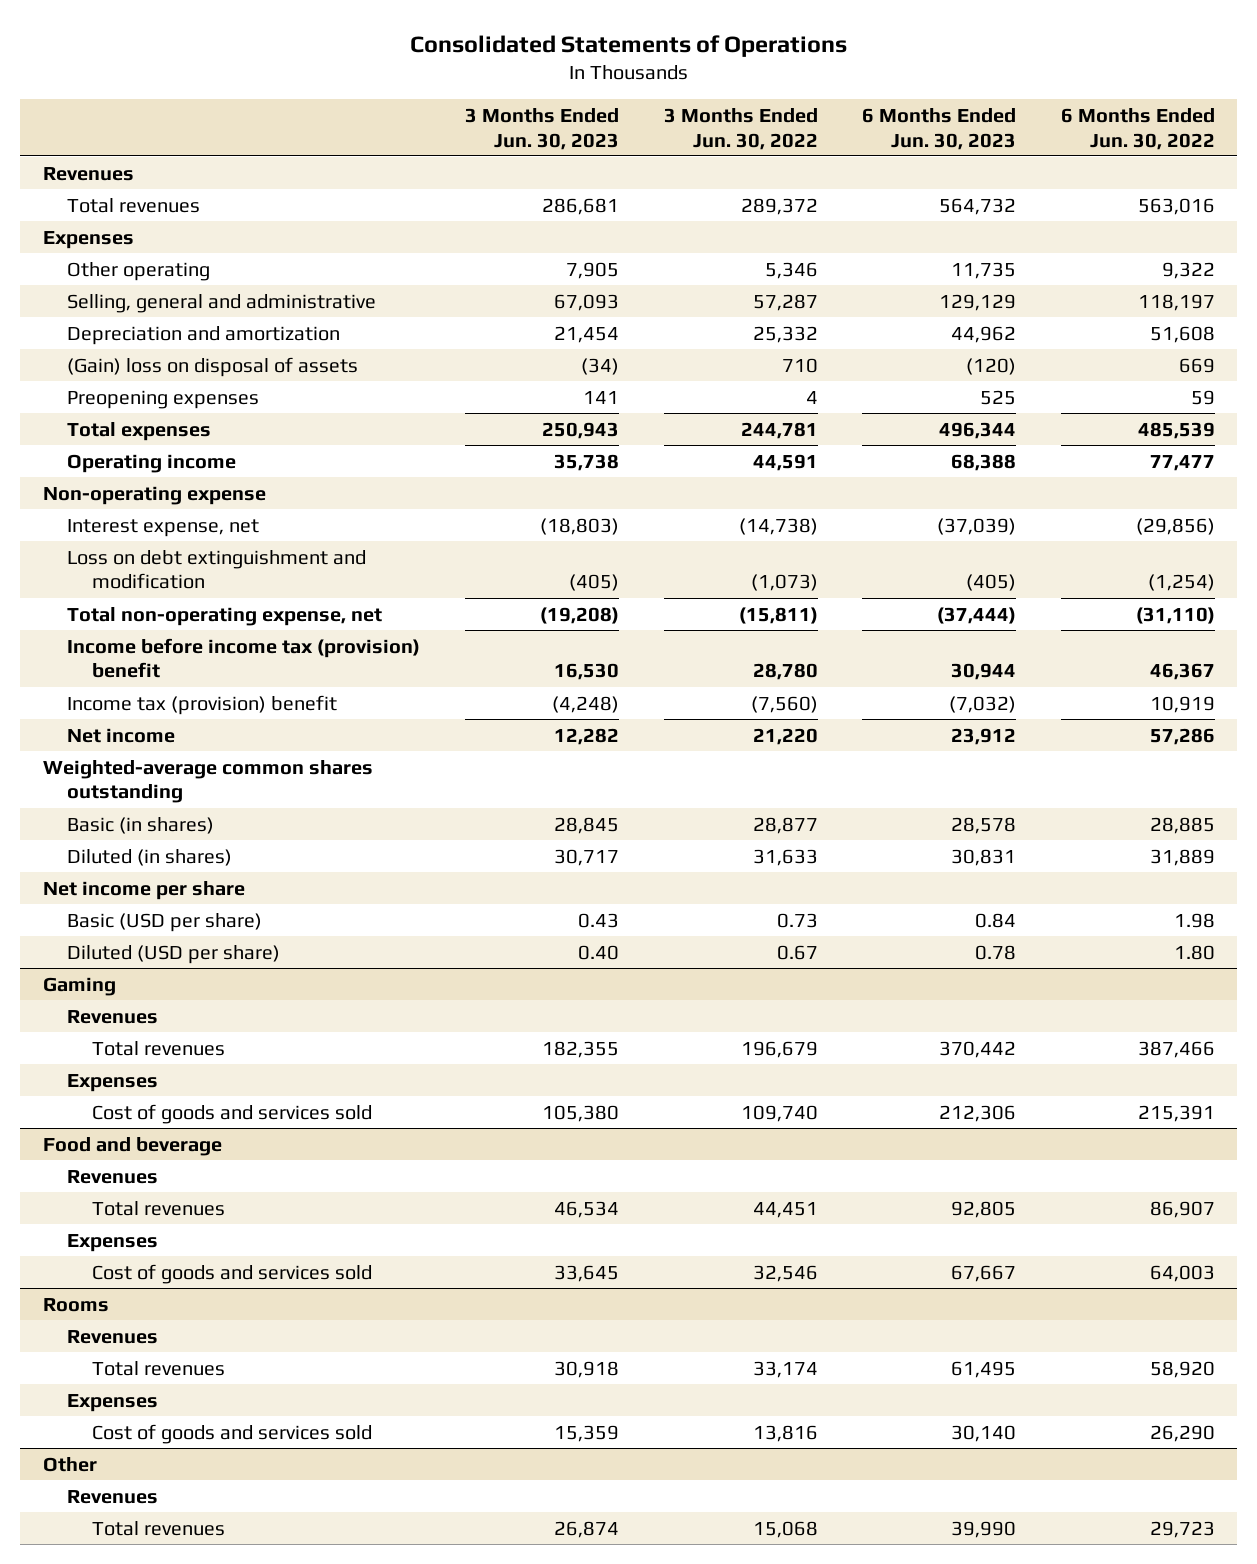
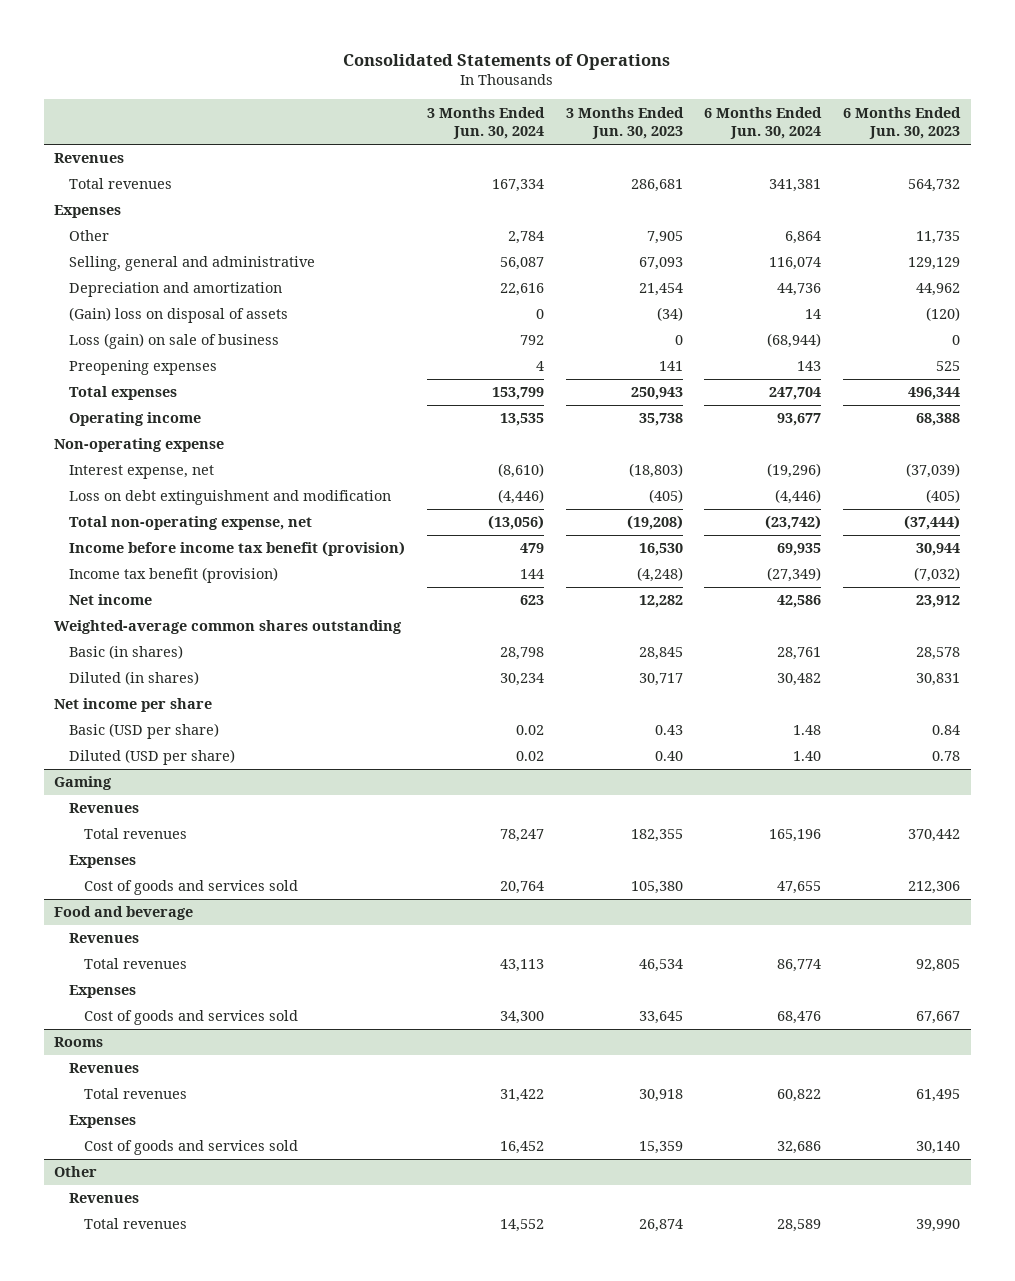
[663,107,818,150] 3 Months Ended Jun. 30, 2022 -> none
[1060,107,1215,150] 6 Months Ended Jun. 30, 2022 -> none
none -> [426,106,545,140] 3 Months Ended Jun. 30, 2024
none -> [704,106,823,140] 6 Months Ended Jun. 30, 2024
[67,261,211,281] Other operating -> [68,230,109,242] Other
none -> [68,333,279,350] Loss (gain) on sale of business
[67,637,421,679] Income before income tax (provision) benefit -> [68,541,405,557] Income before income tax benefit (provision)
[67,694,338,715] Income tax (provision) benefit -> [68,567,278,584] Income tax benefit (provision)

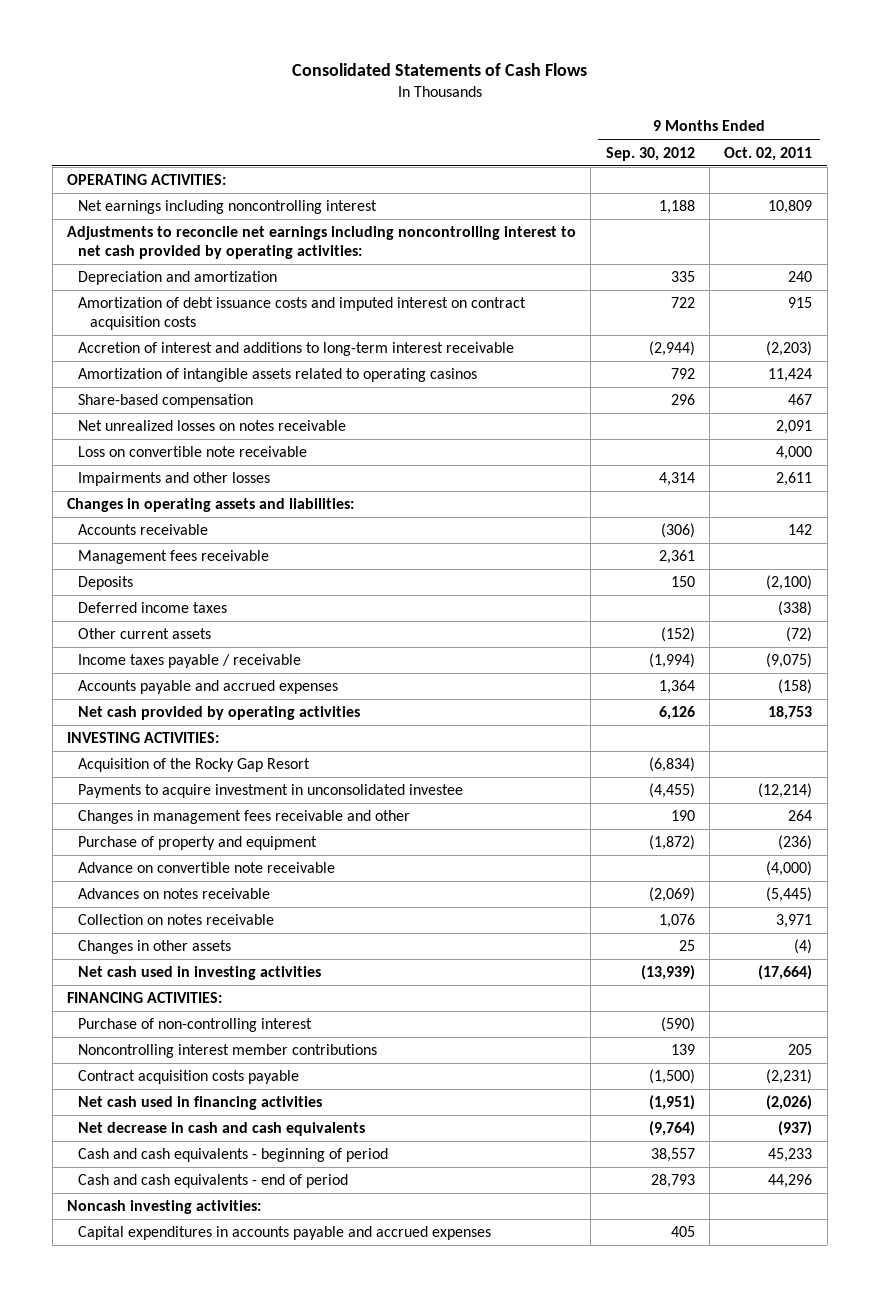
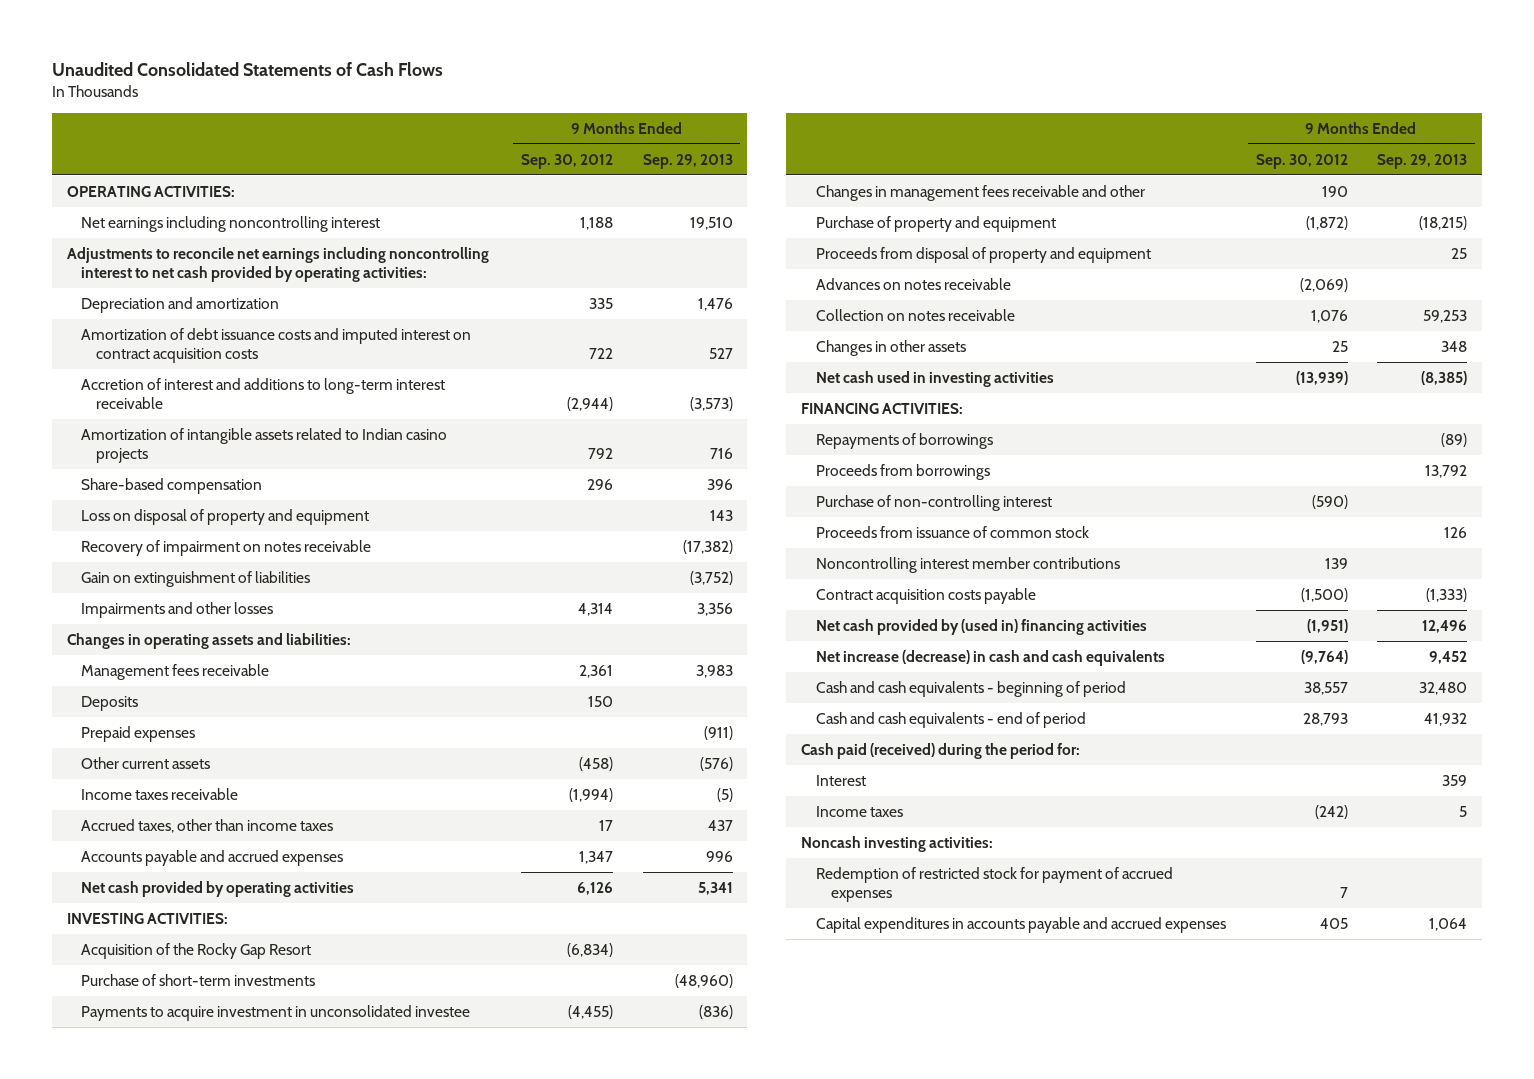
[291,63,587,77] Consolidated Statements of Cash Flows -> [51,61,443,76] Unaudited Consolidated Statements of Cash Flows
[724,146,813,161] Oct. 02, 2011 -> none
none -> [642,153,733,169] Sep. 29, 2013
[78,368,478,383] Amortization of intangible assets related to operating casinos -> [81,427,448,463] Amortization of intangible assets related to Indian casino projects
[78,420,347,432] Net unrealized losses on notes receivable -> none
[78,446,308,458] Loss on convertible note receivable -> none
none -> [81,508,370,525] Loss on disposal of property and equipment
none -> [81,539,372,556] Recovery of impairment on notes receivable
none -> [81,570,311,587] Gain on extinguishment of liabilities
[78,524,209,536] Accounts receivable -> none
[78,602,228,614] Deferred income taxes -> none
none -> [81,725,196,742] Prepaid expenses
[660,627,695,643] (152) -> [578,756,613,771] (458)
[78,654,302,669] Income taxes payable / receivable -> [81,787,239,800] Income taxes receivable
none -> [81,818,334,833] Accrued taxes, other than income taxes
[658,680,695,695] 1,364 -> [578,850,613,864] 1,347
none -> [81,973,316,986] Purchase of short-term investments
[78,862,336,874] Advance on convertible note receivable -> none
none -> [815,246,1151,263] Proceeds from disposal of property and equipment
none -> [815,432,993,449] Repayments of borrowings
none -> [815,463,990,480] Proceeds from borrowings
none -> [815,525,1089,538] Proceeds from issuance of common stock
[78,1096,323,1111] Net cash used in financing activities -> [815,618,1147,635] Net cash provided by (used in) financing activities
[78,1122,366,1137] Net decrease in cash and cash equivalents -> [815,649,1165,666] Net increase (decrease) in cash and cash equivalents
none -> [801,742,1081,759] Cash paid (received) during the period for:
none -> [815,774,866,786] Interest
none -> [815,805,903,817] Income taxes
none -> [815,866,1173,902] Redemption of restricted stock for payment of accrued expenses

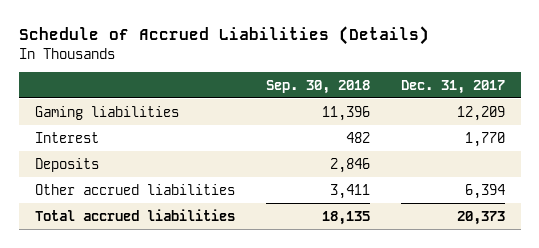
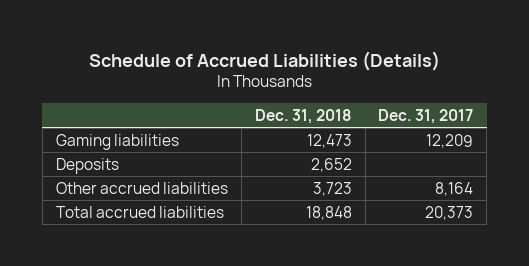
[265,79,370,94] Sep. 30, 2018 -> none
none -> [254,108,352,124] Dec. 31, 2018
[34,131,99,143] Interest -> none
[464,183,505,199] 6,394 -> [435,181,474,196] 8,164

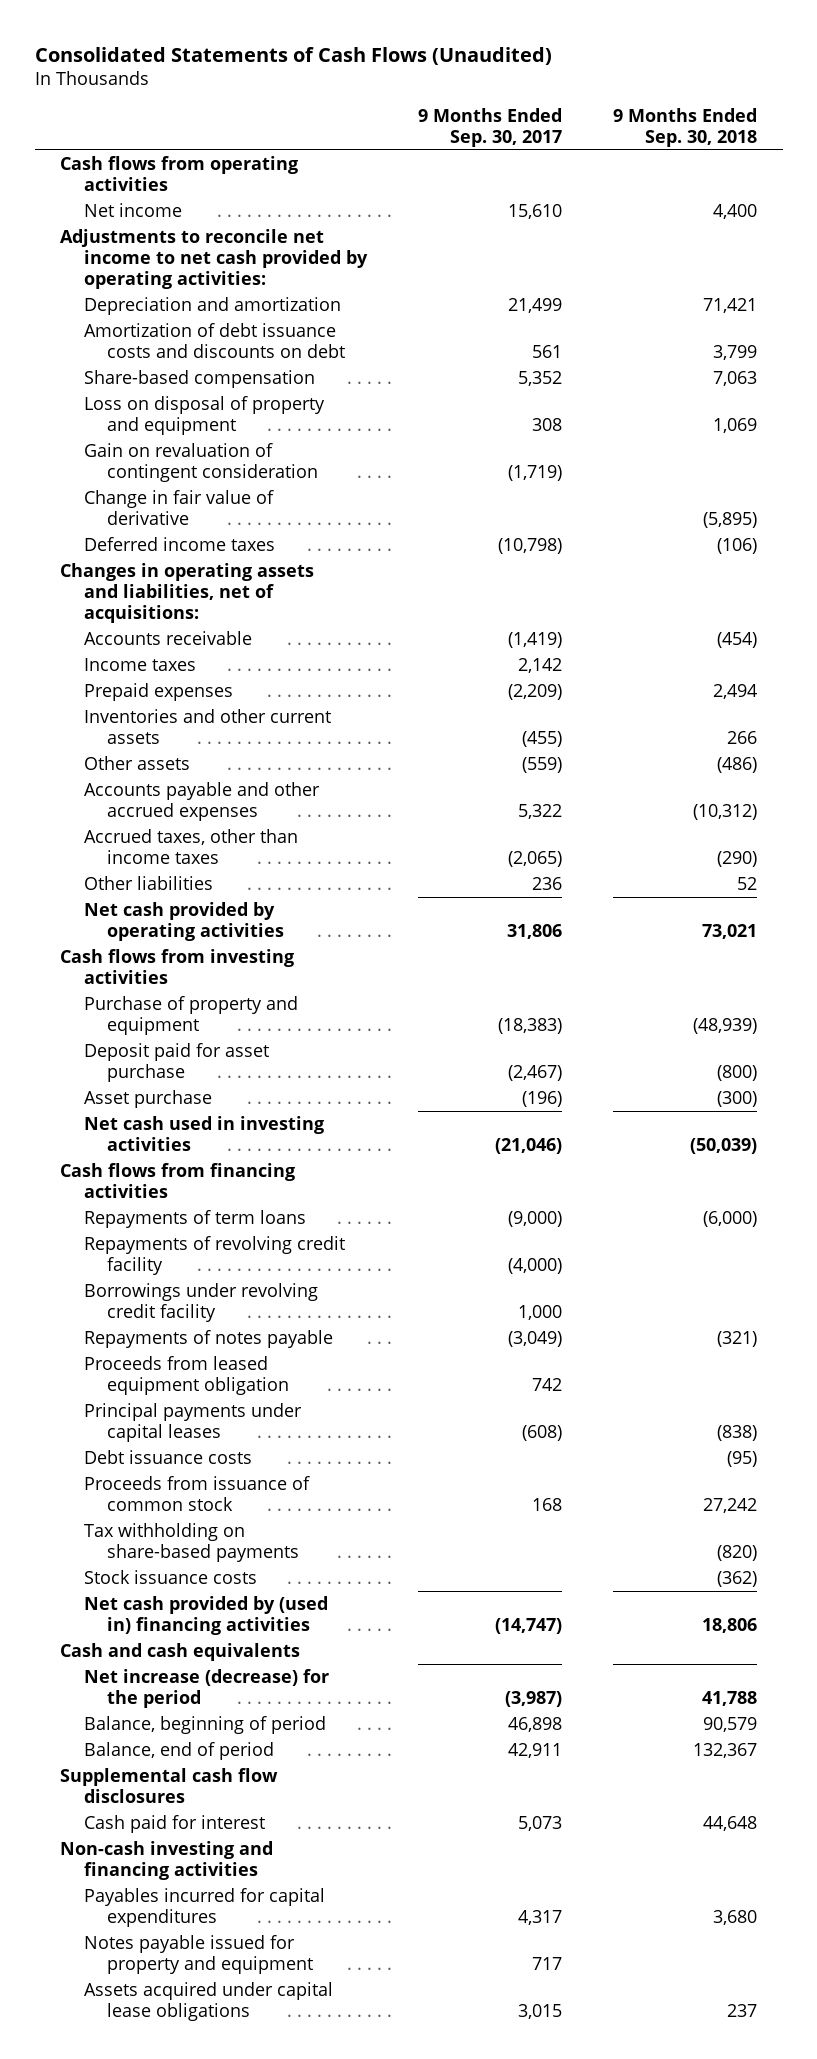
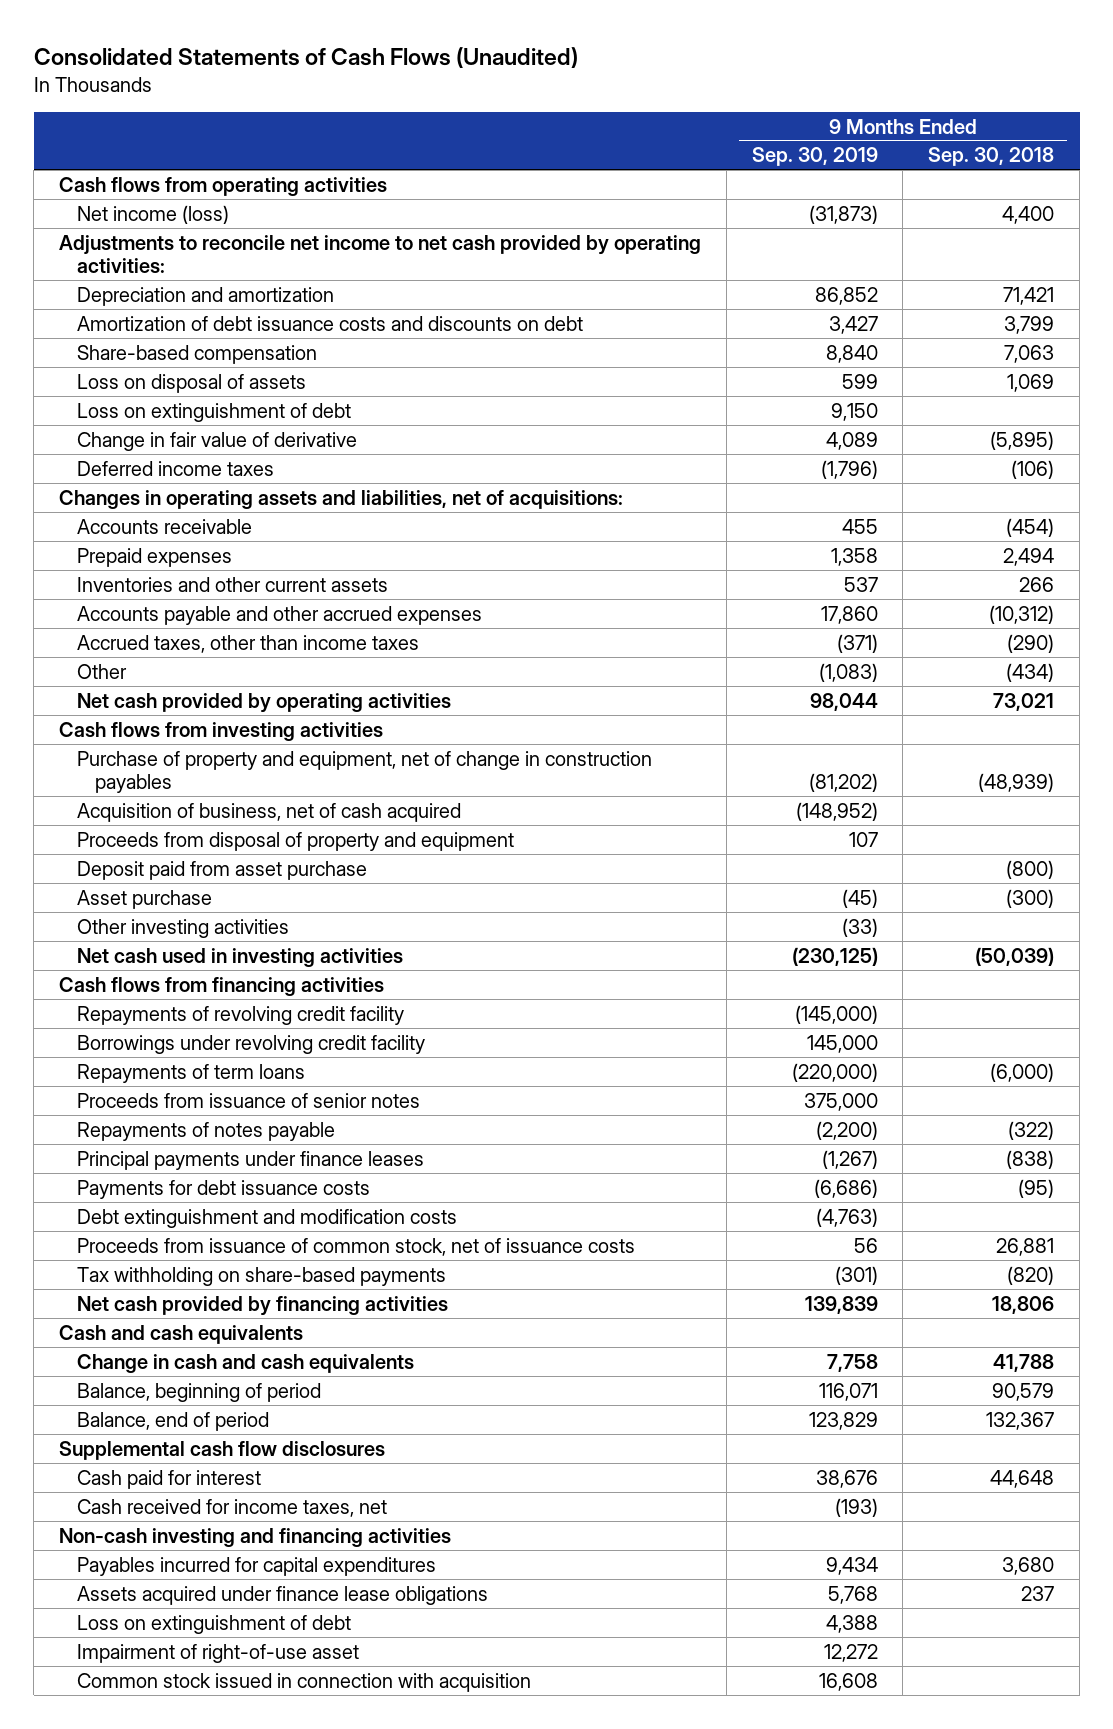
[417,108,562,148] 9 Months Ended Sep. 30, 2017 -> none
none -> [751,147,878,167] Sep. 30, 2019
[83,203,182,218] Net income -> [77,204,230,224] Net income (loss)
[83,443,318,483] Gain on revaluation of contingent consideration -> none
[83,396,325,436] Loss on disposal of property and equipment -> [77,373,307,393] Loss on disposal of assets
none -> [77,402,352,422] Loss on extinguishment of debt
[83,658,196,672] Income taxes -> none
[83,756,190,771] Other assets -> none
[83,876,213,891] Other liabilities -> [77,663,128,679] Other
[737,877,758,891] 52 -> [1006,662,1055,682] (434)
[83,996,298,1036] Purchase of property and equipment -> [77,750,653,794] Purchase of property and equipment, net of change in construction payables
none -> [77,802,462,822] Acquisition of business, net of cash acquired
none -> [77,831,515,851] Proceeds from disposal of property and equipment
[83,1043,269,1083] Deposit paid for asset purchase -> [77,860,368,880] Deposit paid from asset purchase
none -> [77,918,290,938] Other investing activities
[83,1356,289,1396] Proceeds from leased equipment obligation -> none
[83,1210,306,1229] Repayments of term loans -> [77,1063,306,1083] Repayments of term loans
none -> [77,1092,421,1108] Proceeds from issuance of senior notes
[717,1331,758,1348] (321) -> [1008,1120,1055,1140] (322)
[83,1403,302,1443] Principal payments under capital leases -> [77,1150,425,1170] Principal payments under finance leases
[83,1450,252,1465] Debt issuance costs -> [77,1179,371,1199] Payments for debt issuance costs
none -> [77,1208,458,1228] Debt extinguishment and modification costs
[83,1476,310,1512] Proceeds from issuance of common stock -> [77,1237,636,1256] Proceeds from issuance of common stock, net of issuance costs
[703,1498,758,1514] 27,242 -> [996,1237,1055,1256] 26,881
[83,1570,257,1585] Stock issuance costs -> none
[83,1596,328,1636] Net cash provided by (used in) financing activities -> [77,1295,449,1316] Net cash provided by financing activities
[83,1669,329,1709] Net increase (decrease) for the period -> [77,1353,415,1373] Change in cash and cash equivalents
none -> [77,1498,388,1517] Cash received for income taxes, net
[83,1935,313,1975] Notes payable issued for property and equipment -> none
[83,1982,333,2022] Assets acquired under capital lease obligations -> [77,1585,489,1605] Assets acquired under finance lease obligations
none -> [77,1614,352,1634] Loss on extinguishment of debt
none -> [77,1643,360,1663] Impairment of right-of-use asset
none -> [77,1672,532,1692] Common stock issued in connection with acquisition

